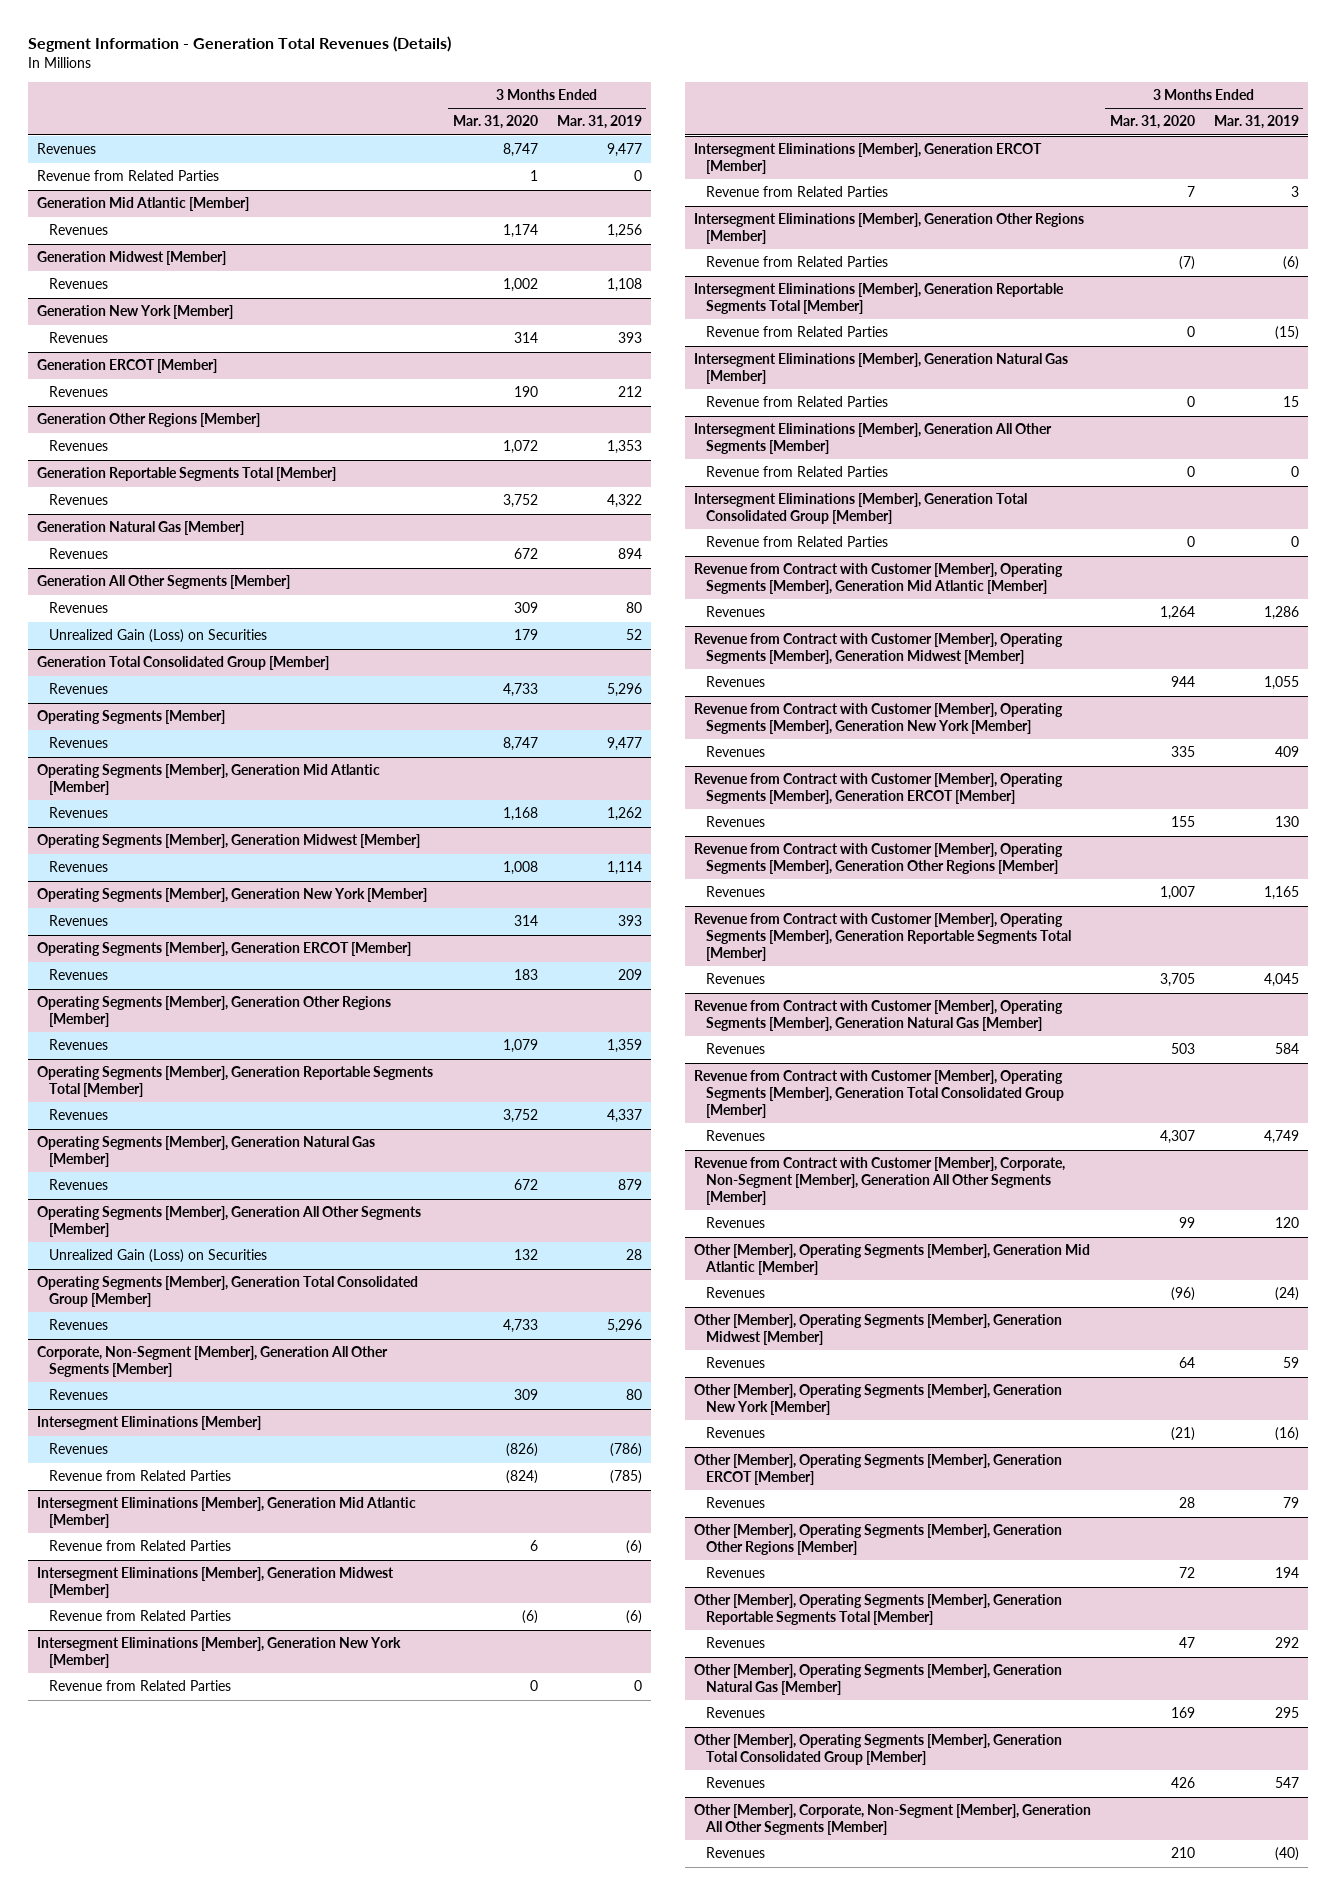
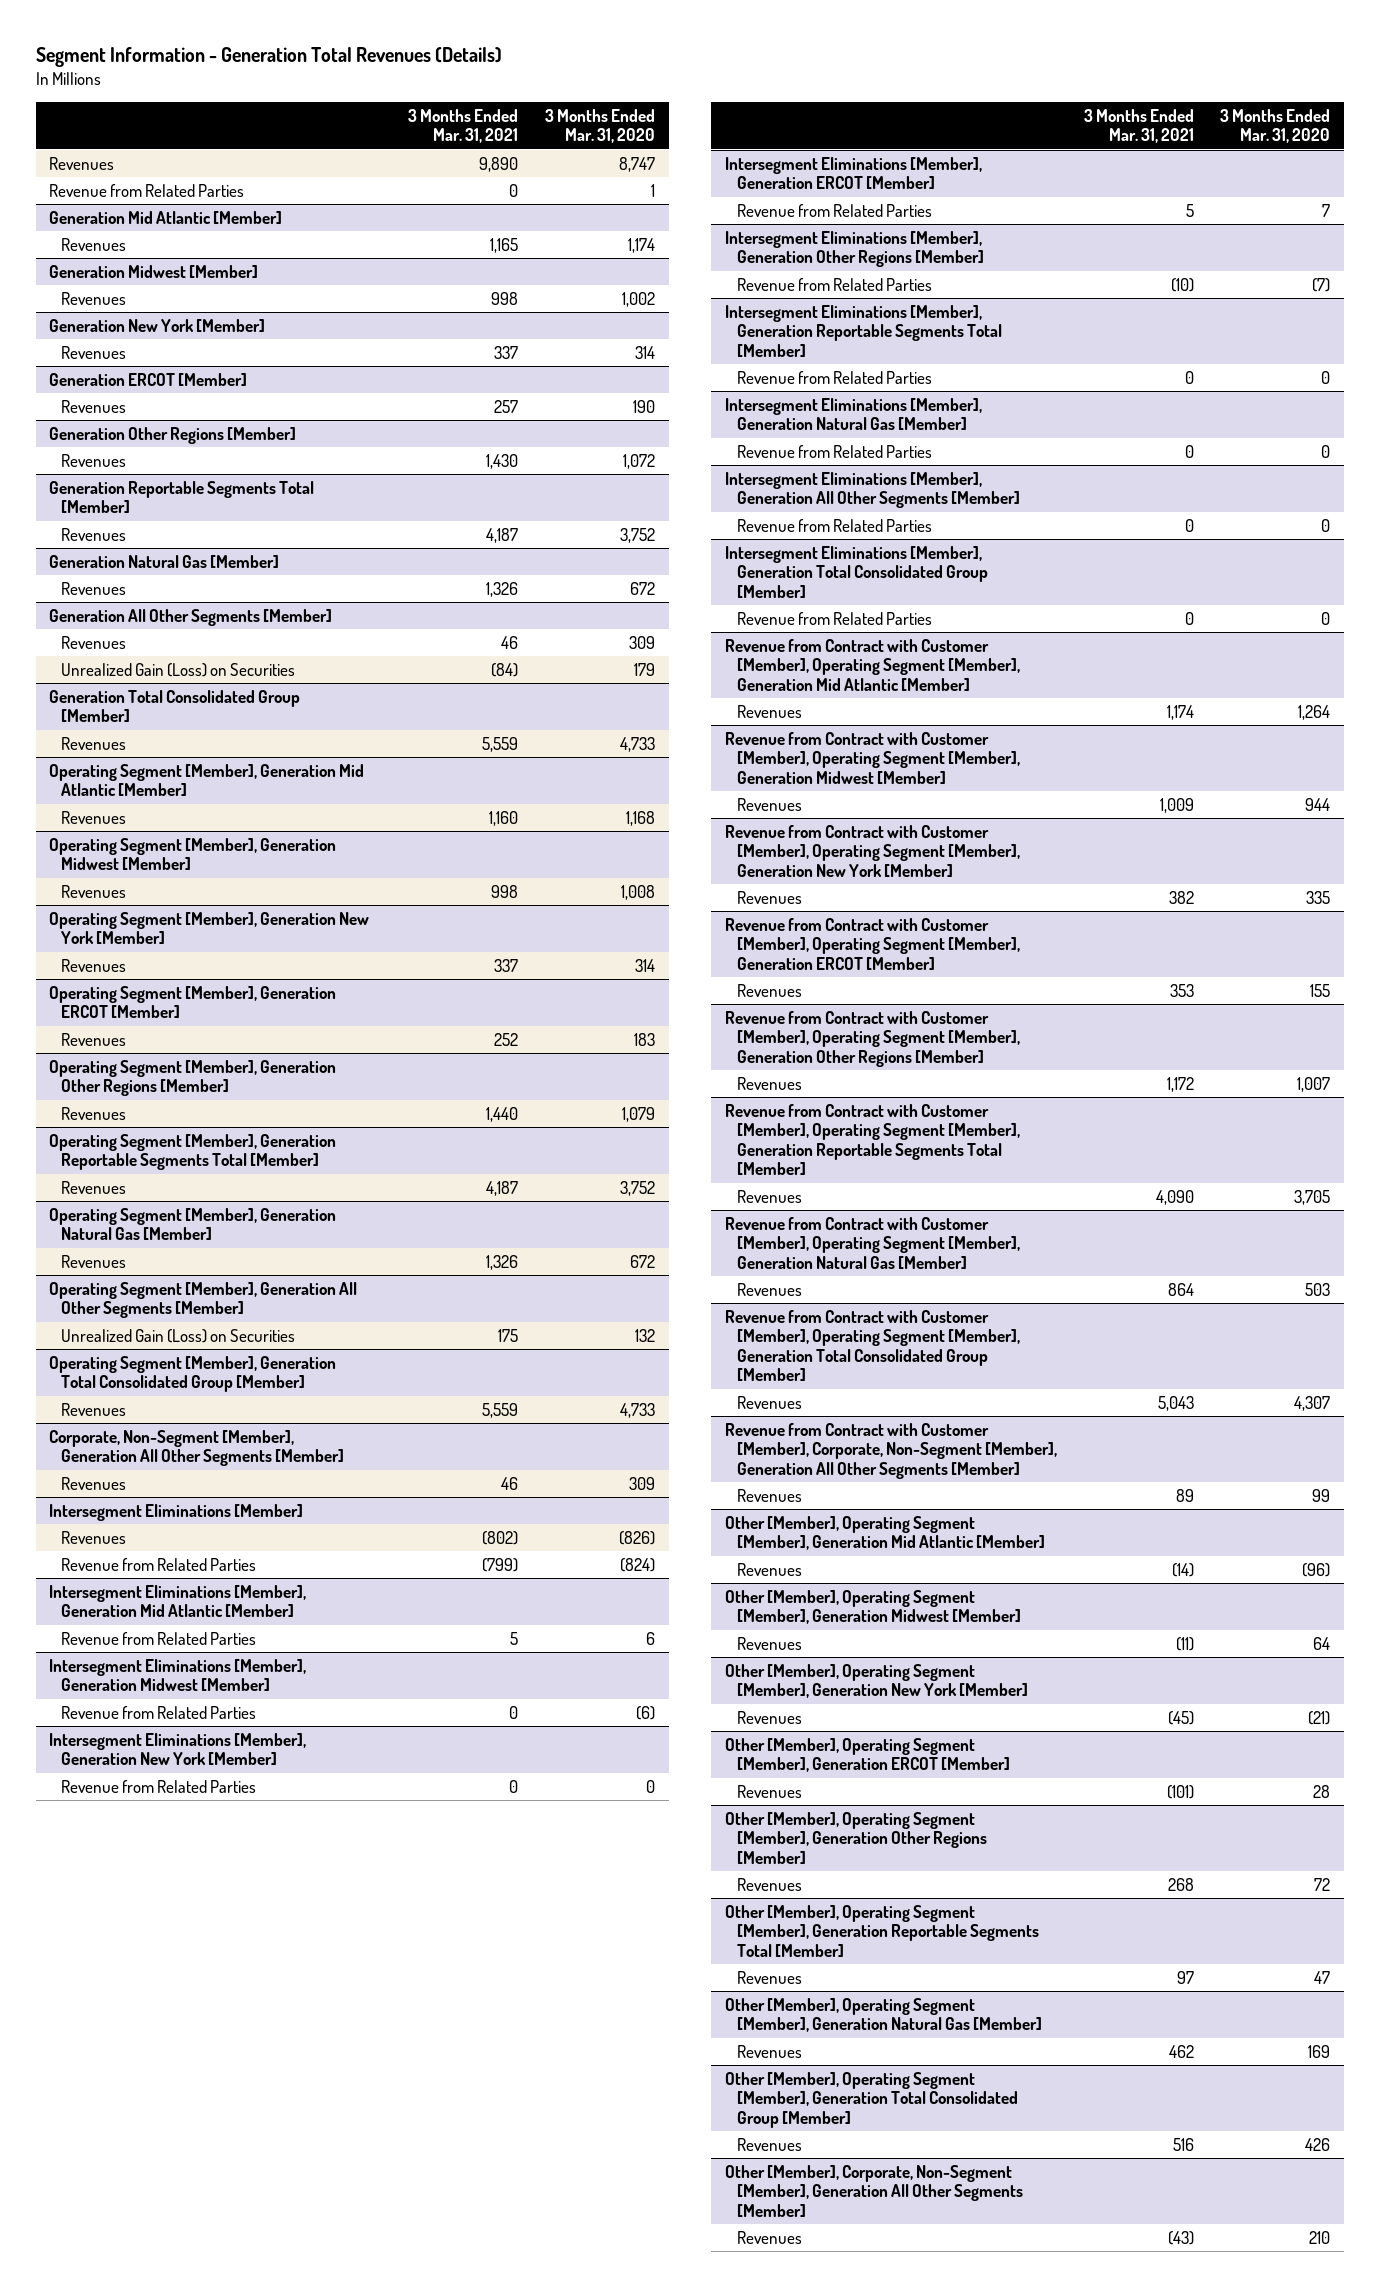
[556,115,642,130] Mar. 31, 2019 -> none
none -> [408,108,519,144] 3 Months Ended Mar. 31, 2021
[37,710,226,725] Operating Segments [Member] -> none
[49,737,109,749] Revenues -> none
[37,764,381,796] Operating Segments [Member], Generation Mid Atlantic [Member] -> [49,763,365,797] Operating Segment [Member], Generation Mid Atlantic [Member]
[37,834,421,849] Operating Segments [Member], Generation Midwest [Member] -> [49,837,337,871] Operating Segment [Member], Generation Midwest [Member]
[37,888,428,903] Operating Segments [Member], Generation New York [Member] -> [49,911,370,945] Operating Segment [Member], Generation New York [Member]
[37,942,412,957] Operating Segments [Member], Generation ERCOT [Member] -> [49,985,337,1019] Operating Segment [Member], Generation ERCOT [Member]
[37,996,392,1028] Operating Segments [Member], Generation Other Regions [Member] -> [49,1059,337,1097] Operating Segment [Member], Generation Other Regions [Member]
[37,1066,434,1098] Operating Segments [Member], Generation Reportable Segments Total [Member] -> [49,1133,337,1171] Operating Segment [Member], Generation Reportable Segments Total [Member]
[37,1136,376,1168] Operating Segments [Member], Generation Natural Gas [Member] -> [49,1207,337,1241] Operating Segment [Member], Generation Natural Gas [Member]
[37,1206,422,1238] Operating Segments [Member], Generation All Other Segments [Member] -> [49,1281,358,1319] Operating Segment [Member], Generation All Other Segments [Member]
[37,1276,419,1308] Operating Segments [Member], Generation Total Consolidated Group [Member] -> [49,1355,337,1393] Operating Segment [Member], Generation Total Consolidated Group [Member]
[694,563,1064,595] Revenue from Contract with Customer [Member], Operating Segments [Member], Generation Mid Atlantic [Member] -> [724,638,1020,691] Revenue from Contract with Customer [Member], Operating Segment [Member], Generation Mid Atlantic [Member]
[694,633,1064,665] Revenue from Contract with Customer [Member], Operating Segments [Member], Generation Midwest [Member] -> [724,731,1020,784] Revenue from Contract with Customer [Member], Operating Segment [Member], Generation Midwest [Member]
[694,703,1064,735] Revenue from Contract with Customer [Member], Operating Segments [Member], Generation New York [Member] -> [724,824,1020,877] Revenue from Contract with Customer [Member], Operating Segment [Member], Generation New York [Member]
[694,773,1064,805] Revenue from Contract with Customer [Member], Operating Segments [Member], Generation ERCOT [Member] -> [724,917,1020,970] Revenue from Contract with Customer [Member], Operating Segment [Member], Generation ERCOT [Member]
[694,843,1064,875] Revenue from Contract with Customer [Member], Operating Segments [Member], Generation Other Regions [Member] -> [724,1010,1020,1067] Revenue from Contract with Customer [Member], Operating Segment [Member], Generation Other Regions [Member]
[694,913,1072,962] Revenue from Contract with Customer [Member], Operating Segments [Member], Generation Reportable Segments Total [Member] -> [724,1103,1020,1176] Revenue from Contract with Customer [Member], Operating Segment [Member], Generation Reportable Segments Total [Member]
[694,1000,1064,1032] Revenue from Contract with Customer [Member], Operating Segments [Member], Generation Natural Gas [Member] -> [724,1216,1020,1269] Revenue from Contract with Customer [Member], Operating Segment [Member], Generation Natural Gas [Member]
[694,1070,1065,1119] Revenue from Contract with Customer [Member], Operating Segments [Member], Generation Total Consolidated Group [Member] -> [724,1309,1020,1382] Revenue from Contract with Customer [Member], Operating Segment [Member], Generation Total Consolidated Group [Member]
[694,1244,1091,1276] Other [Member], Operating Segments [Member], Generation Mid Atlantic [Member] -> [724,1515,1045,1551] Other [Member], Operating Segment [Member], Generation Mid Atlantic [Member]
[694,1314,1063,1346] Other [Member], Operating Segments [Member], Generation Midwest [Member] -> [724,1589,1021,1625] Other [Member], Operating Segment [Member], Generation Midwest [Member]
[694,1384,1063,1416] Other [Member], Operating Segments [Member], Generation New York [Member] -> [724,1663,1028,1699] Other [Member], Operating Segment [Member], Generation New York [Member]
[694,1454,1063,1486] Other [Member], Operating Segments [Member], Generation ERCOT [Member] -> [724,1737,1010,1773] Other [Member], Operating Segment [Member], Generation ERCOT [Member]
[694,1524,1063,1556] Other [Member], Operating Segments [Member], Generation Other Regions [Member] -> [724,1811,987,1864] Other [Member], Operating Segment [Member], Generation Other Regions [Member]
[694,1594,1063,1626] Other [Member], Operating Segments [Member], Generation Reportable Segments Total [Member] -> [724,1904,1039,1957] Other [Member], Operating Segment [Member], Generation Reportable Segments Total [Member]
[694,1664,1063,1696] Other [Member], Operating Segments [Member], Generation Natural Gas [Member] -> [724,1997,1042,2033] Other [Member], Operating Segment [Member], Generation Natural Gas [Member]
[694,1734,1063,1766] Other [Member], Operating Segments [Member], Generation Total Consolidated Group [Member] -> [724,2071,1018,2128] Other [Member], Operating Segment [Member], Generation Total Consolidated Group [Member]

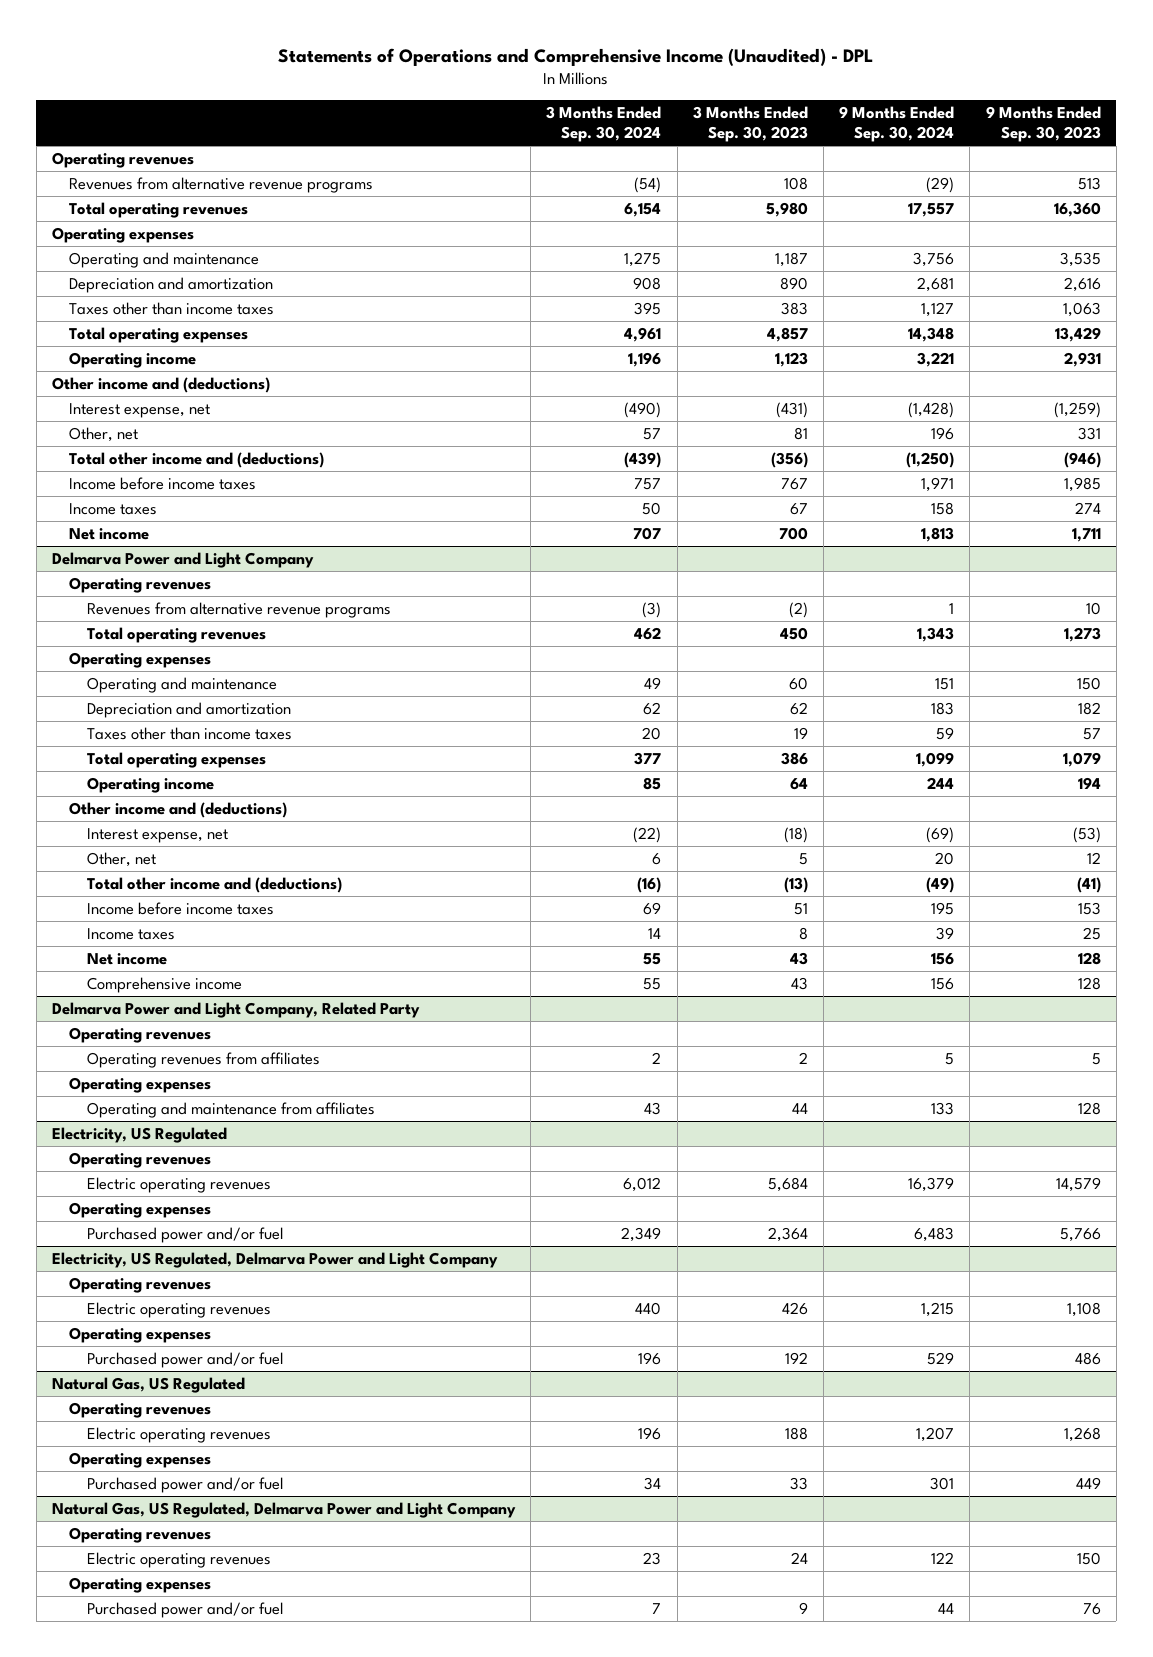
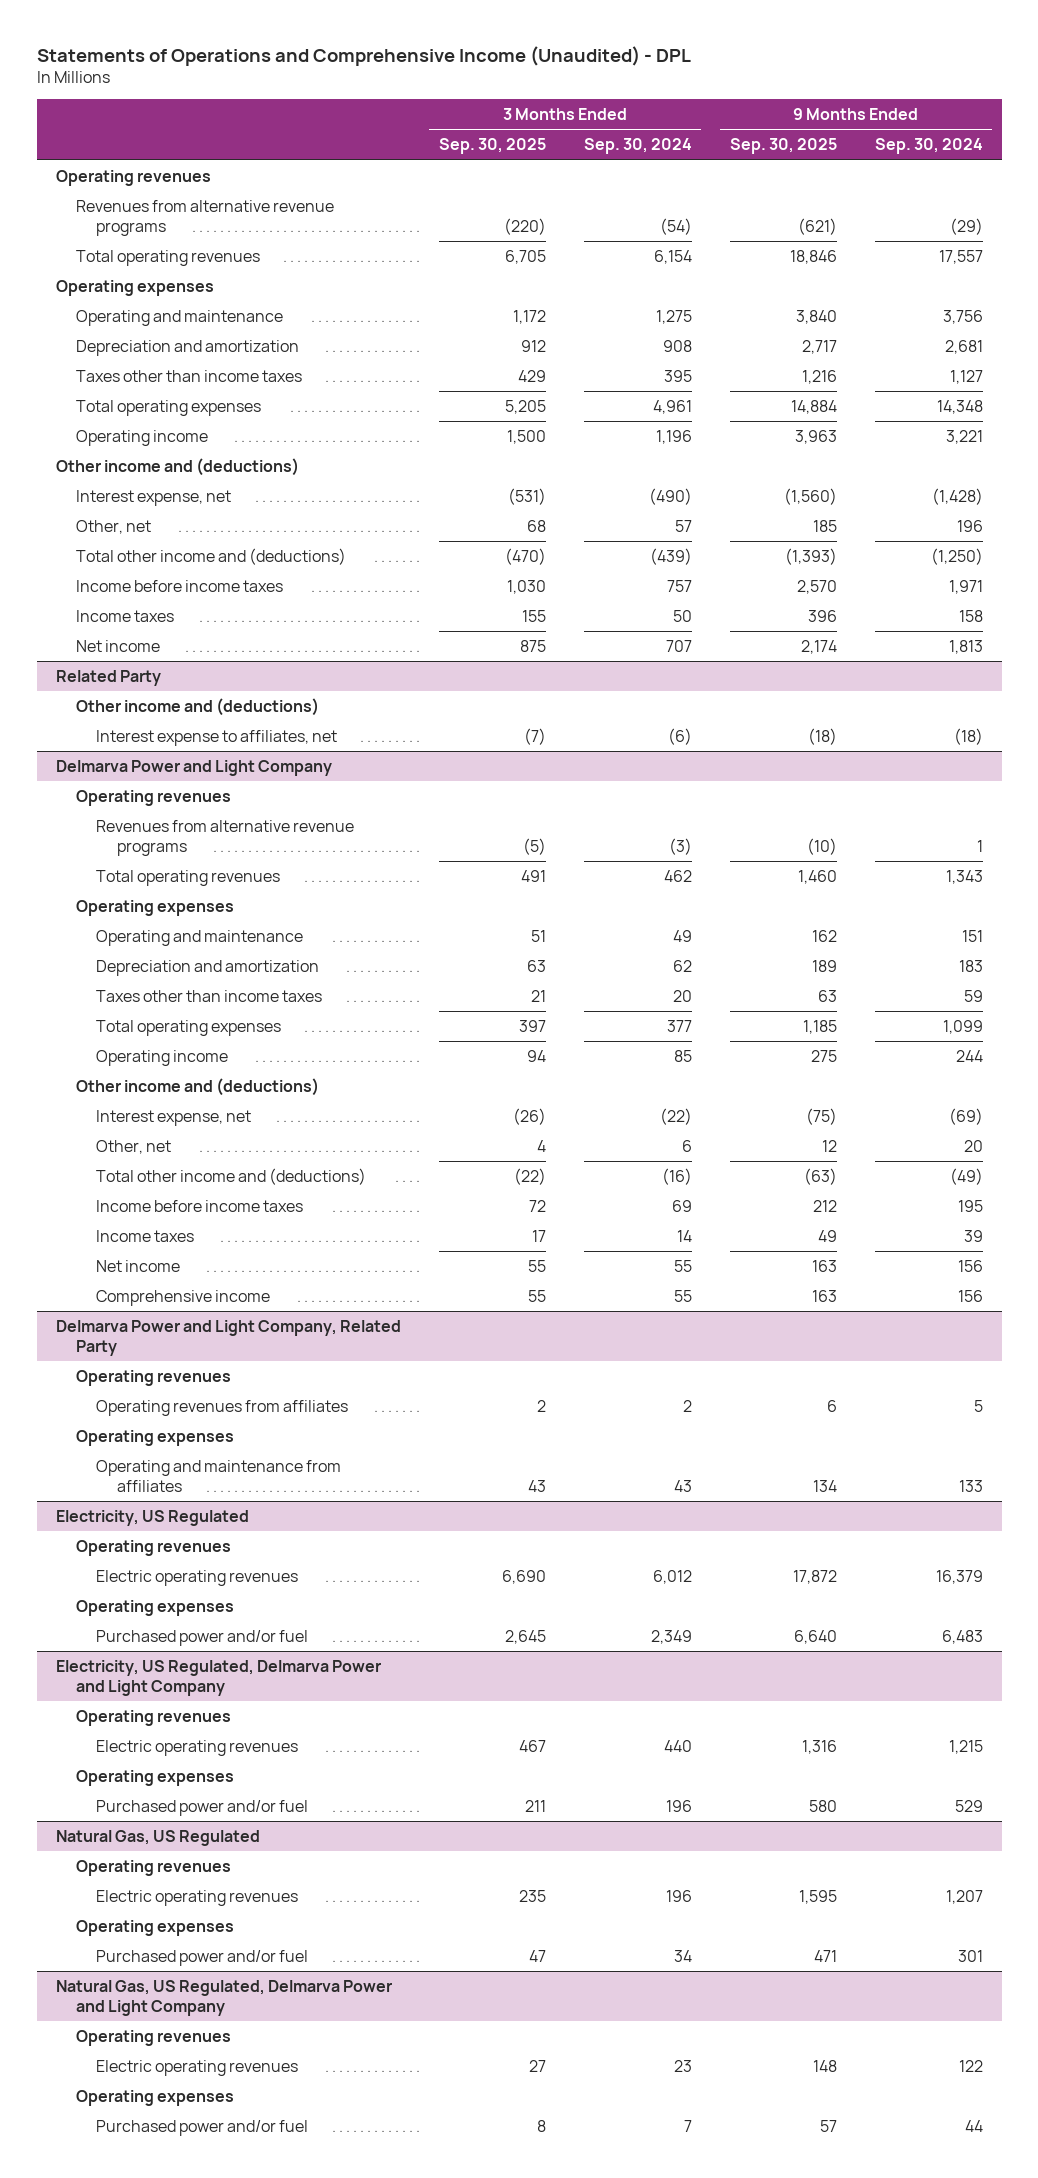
[692,106,808,143] 3 Months Ended Sep. 30, 2023 -> none
[985,106,1101,143] 9 Months Ended Sep. 30, 2023 -> none
none -> [438,138,546,155] Sep. 30, 2025
none -> [729,138,837,155] Sep. 30, 2025
none -> [55,669,161,686] Related Party
none -> [76,697,320,716] Other income and (deductions)
none -> [96,729,338,746] Interest expense to affiliates, net

